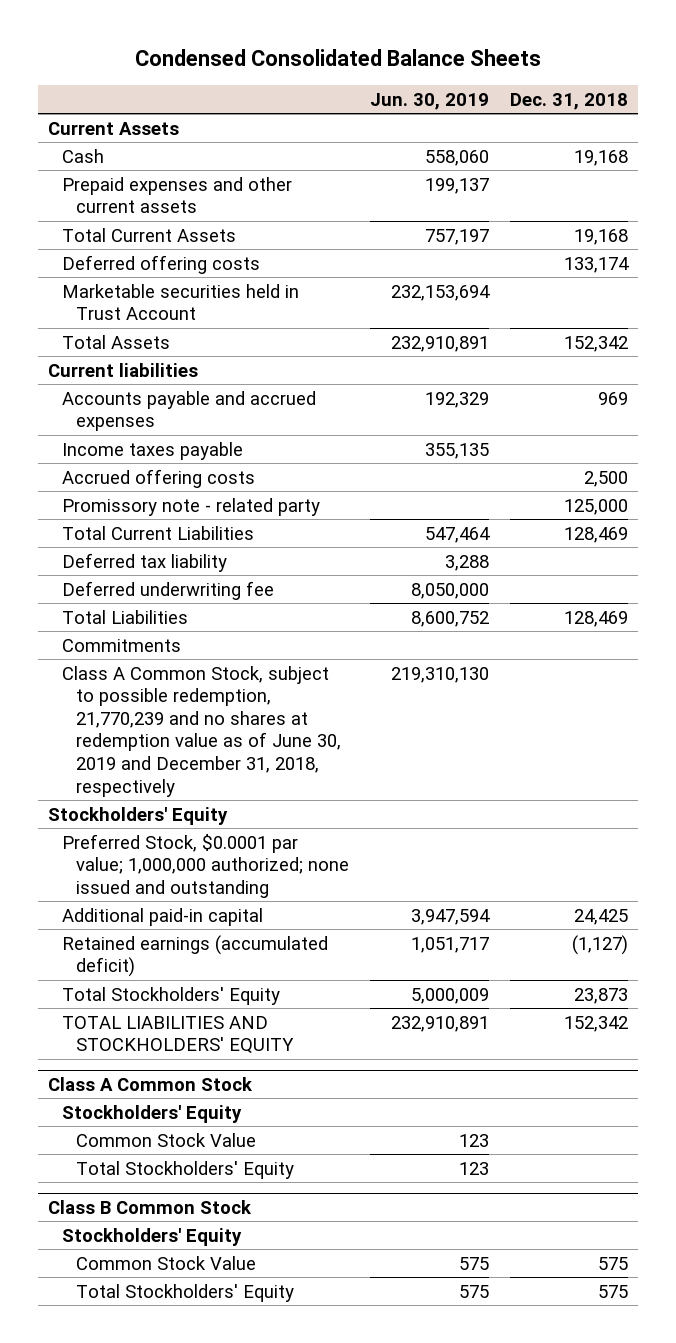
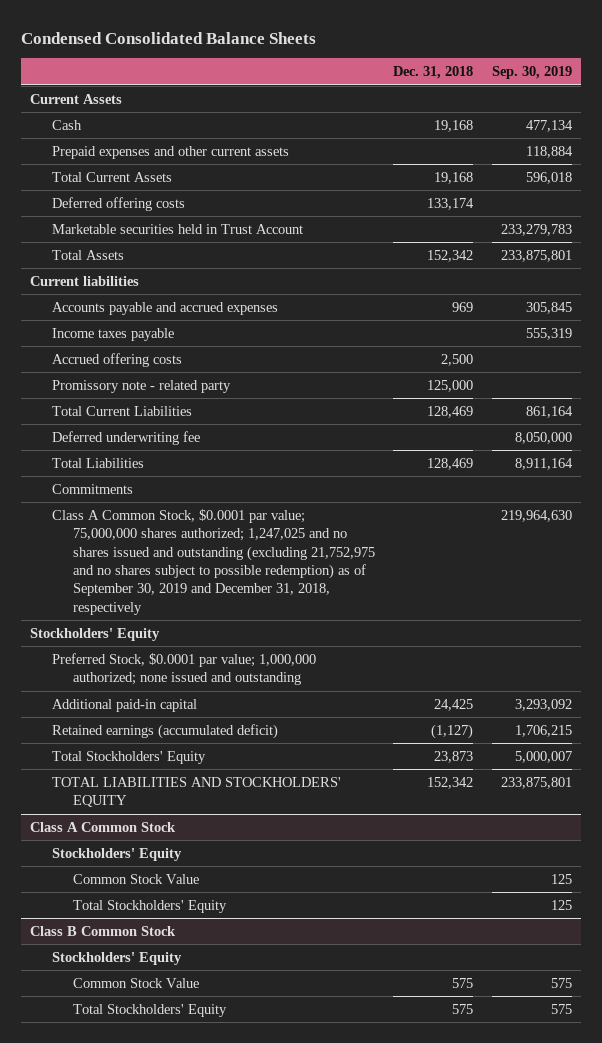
[369,92,489,110] Jun. 30, 2019 -> none
none -> [491,66,572,80] Sep. 30, 2019
[62,552,228,572] Deferred tax liability -> none
[62,665,342,797] Class A Common Stock, subject to possible redemption, 21,770,239 and no shares at redemption value as of June 30, 2019 and December 31, 2018, respectively -> [51,508,376,615] Class A Common Stock, $0.0001 par value; 75,000,000 shares authorized; 1,247,025 and no shares issued and outstanding (excluding 21,752,975 and no shares subject to possible redemption) as of September 30, 2019 and December 31, 2018, respectively

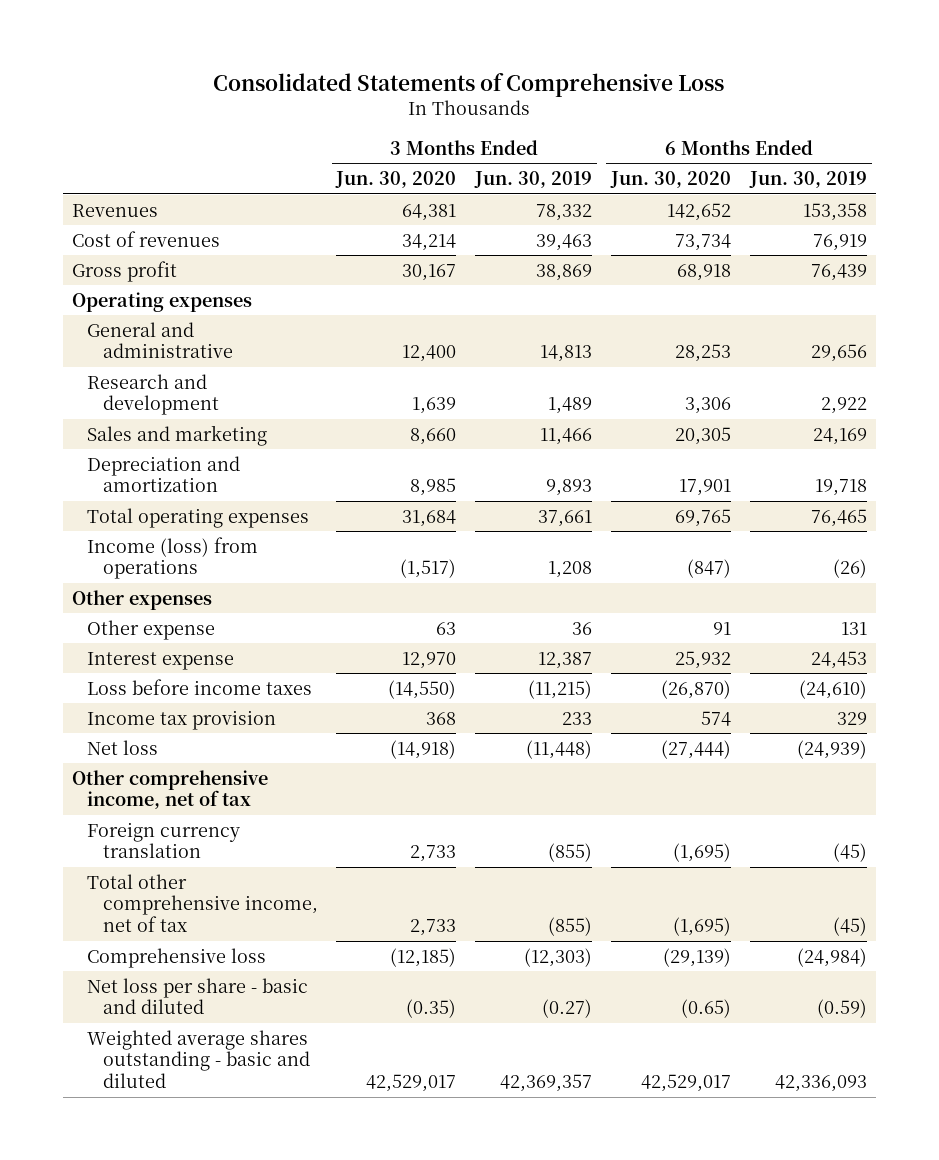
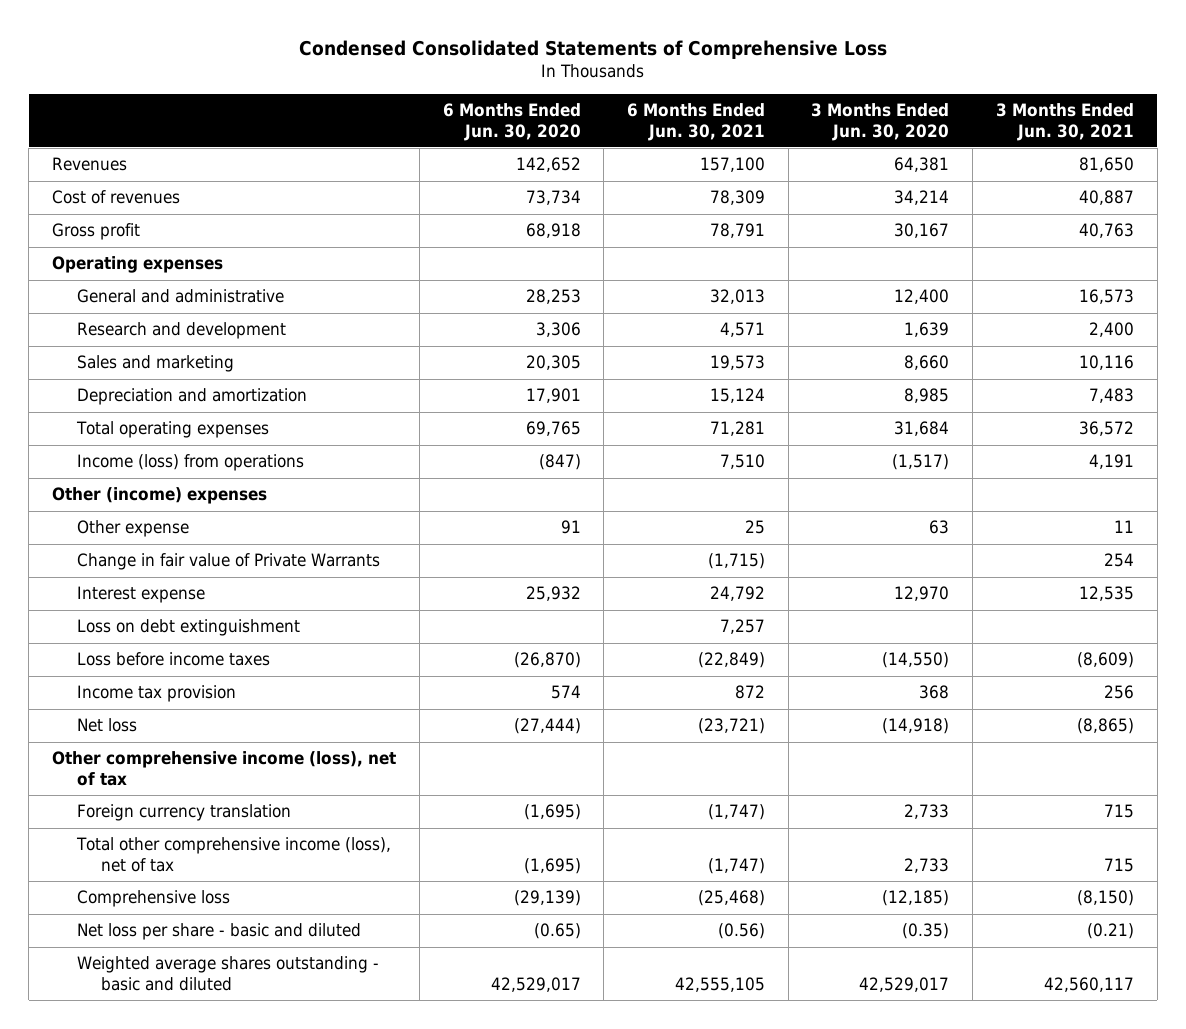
[213,72,725,97] Consolidated Statements of Comprehensive Loss -> [299,39,888,59] Condensed Consolidated Statements of Comprehensive Loss
[474,171,593,189] Jun. 30, 2019 -> none
[748,171,867,189] Jun. 30, 2019 -> none
none -> [627,102,766,141] 6 Months Ended Jun. 30, 2021
none -> [995,102,1134,141] 3 Months Ended Jun. 30, 2021
[72,589,213,610] Other expenses -> [52,487,268,505] Other (income) expenses
none -> [76,553,380,571] Change in fair value of Private Warrants
none -> [76,619,300,637] Loss on debt extinguishment
[72,769,269,810] Other comprehensive income, net of tax -> [52,751,397,786] Other comprehensive income (loss), net of tax
[87,873,318,933] Total other comprehensive income, net of tax -> [75,837,391,872] Total other comprehensive income (loss), net of tax

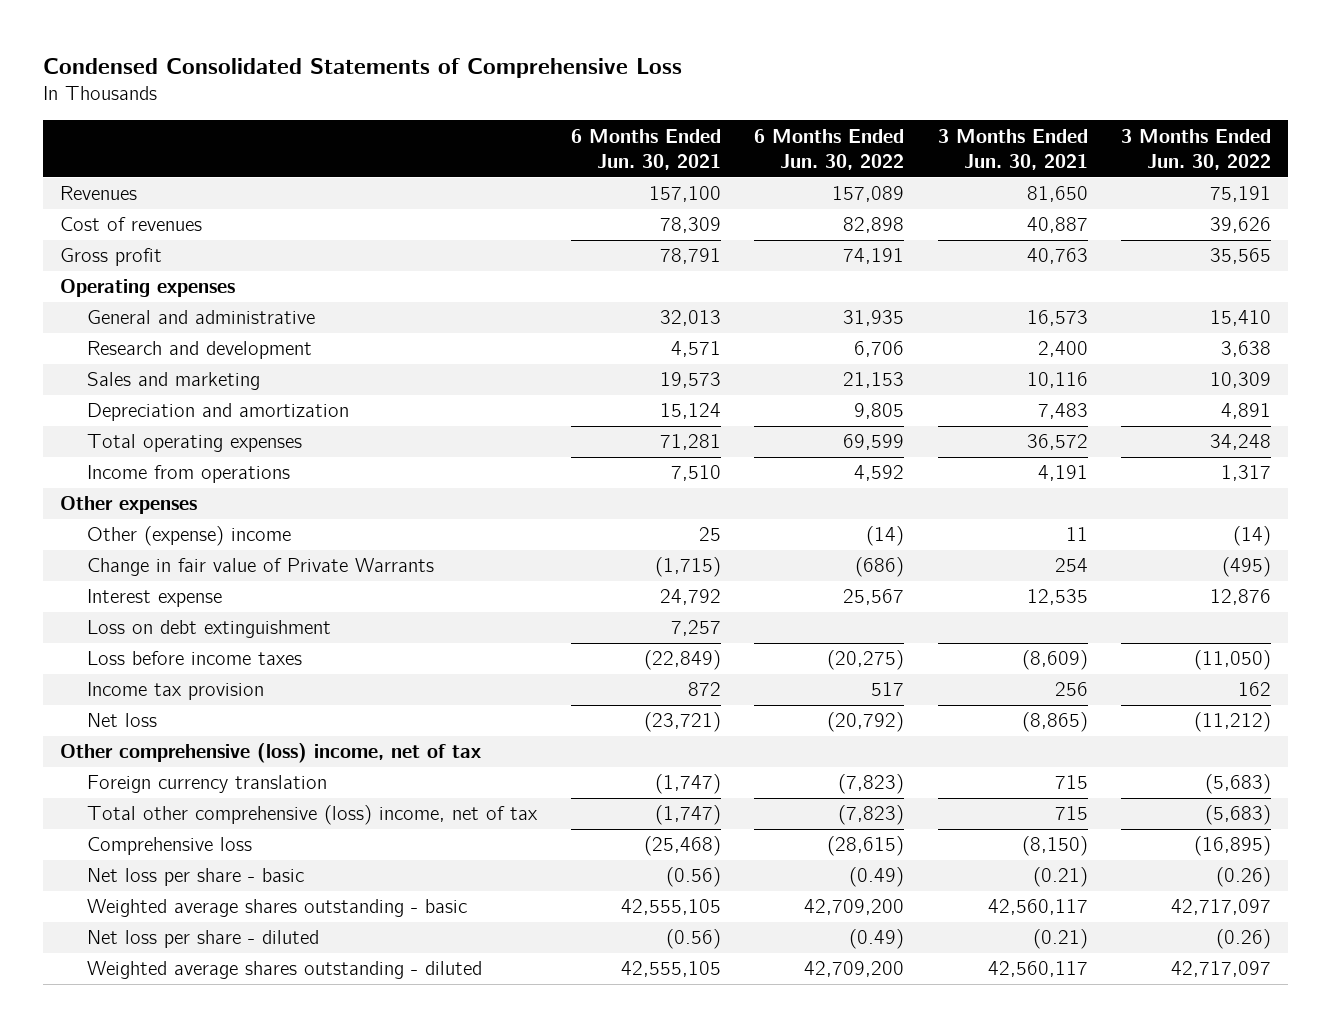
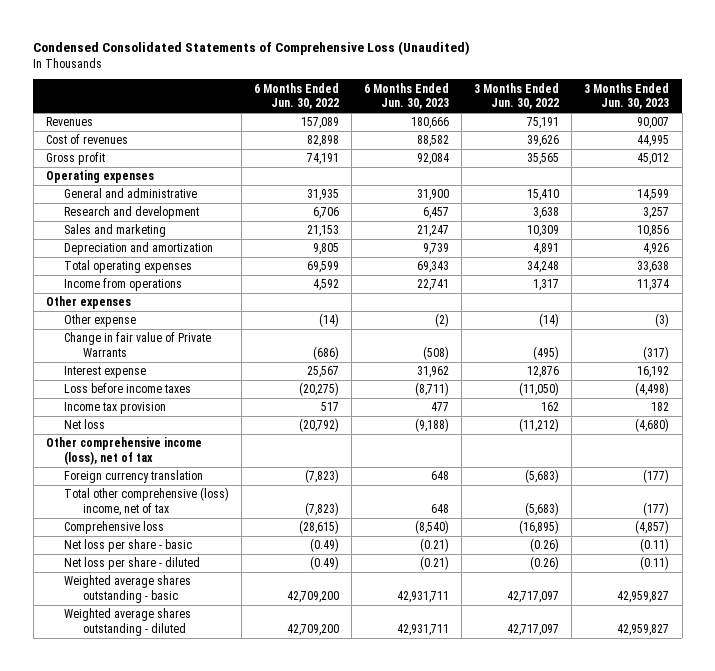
[43,57,683,78] Condensed Consolidated Statements of Comprehensive Loss -> [33,40,471,55] Condensed Consolidated Statements of Comprehensive Loss (Unaudited)
[570,128,721,171] 6 Months Ended Jun. 30, 2021 -> none
[937,128,1088,171] 3 Months Ended Jun. 30, 2021 -> none
none -> [364,82,450,110] 6 Months Ended Jun. 30, 2023
none -> [584,82,670,110] 3 Months Ended Jun. 30, 2023
[87,526,292,547] Other (expense) income -> [64,314,137,328] Other expense
[87,620,332,639] Loss on debt extinguishment -> none
[59,743,481,764] Other comprehensive (loss) income, net of tax -> [45,437,202,465] Other comprehensive income (loss), net of tax
[87,899,468,918] Weighted average shares outstanding - basic -> [64,575,192,603] Weighted average shares outstanding - basic

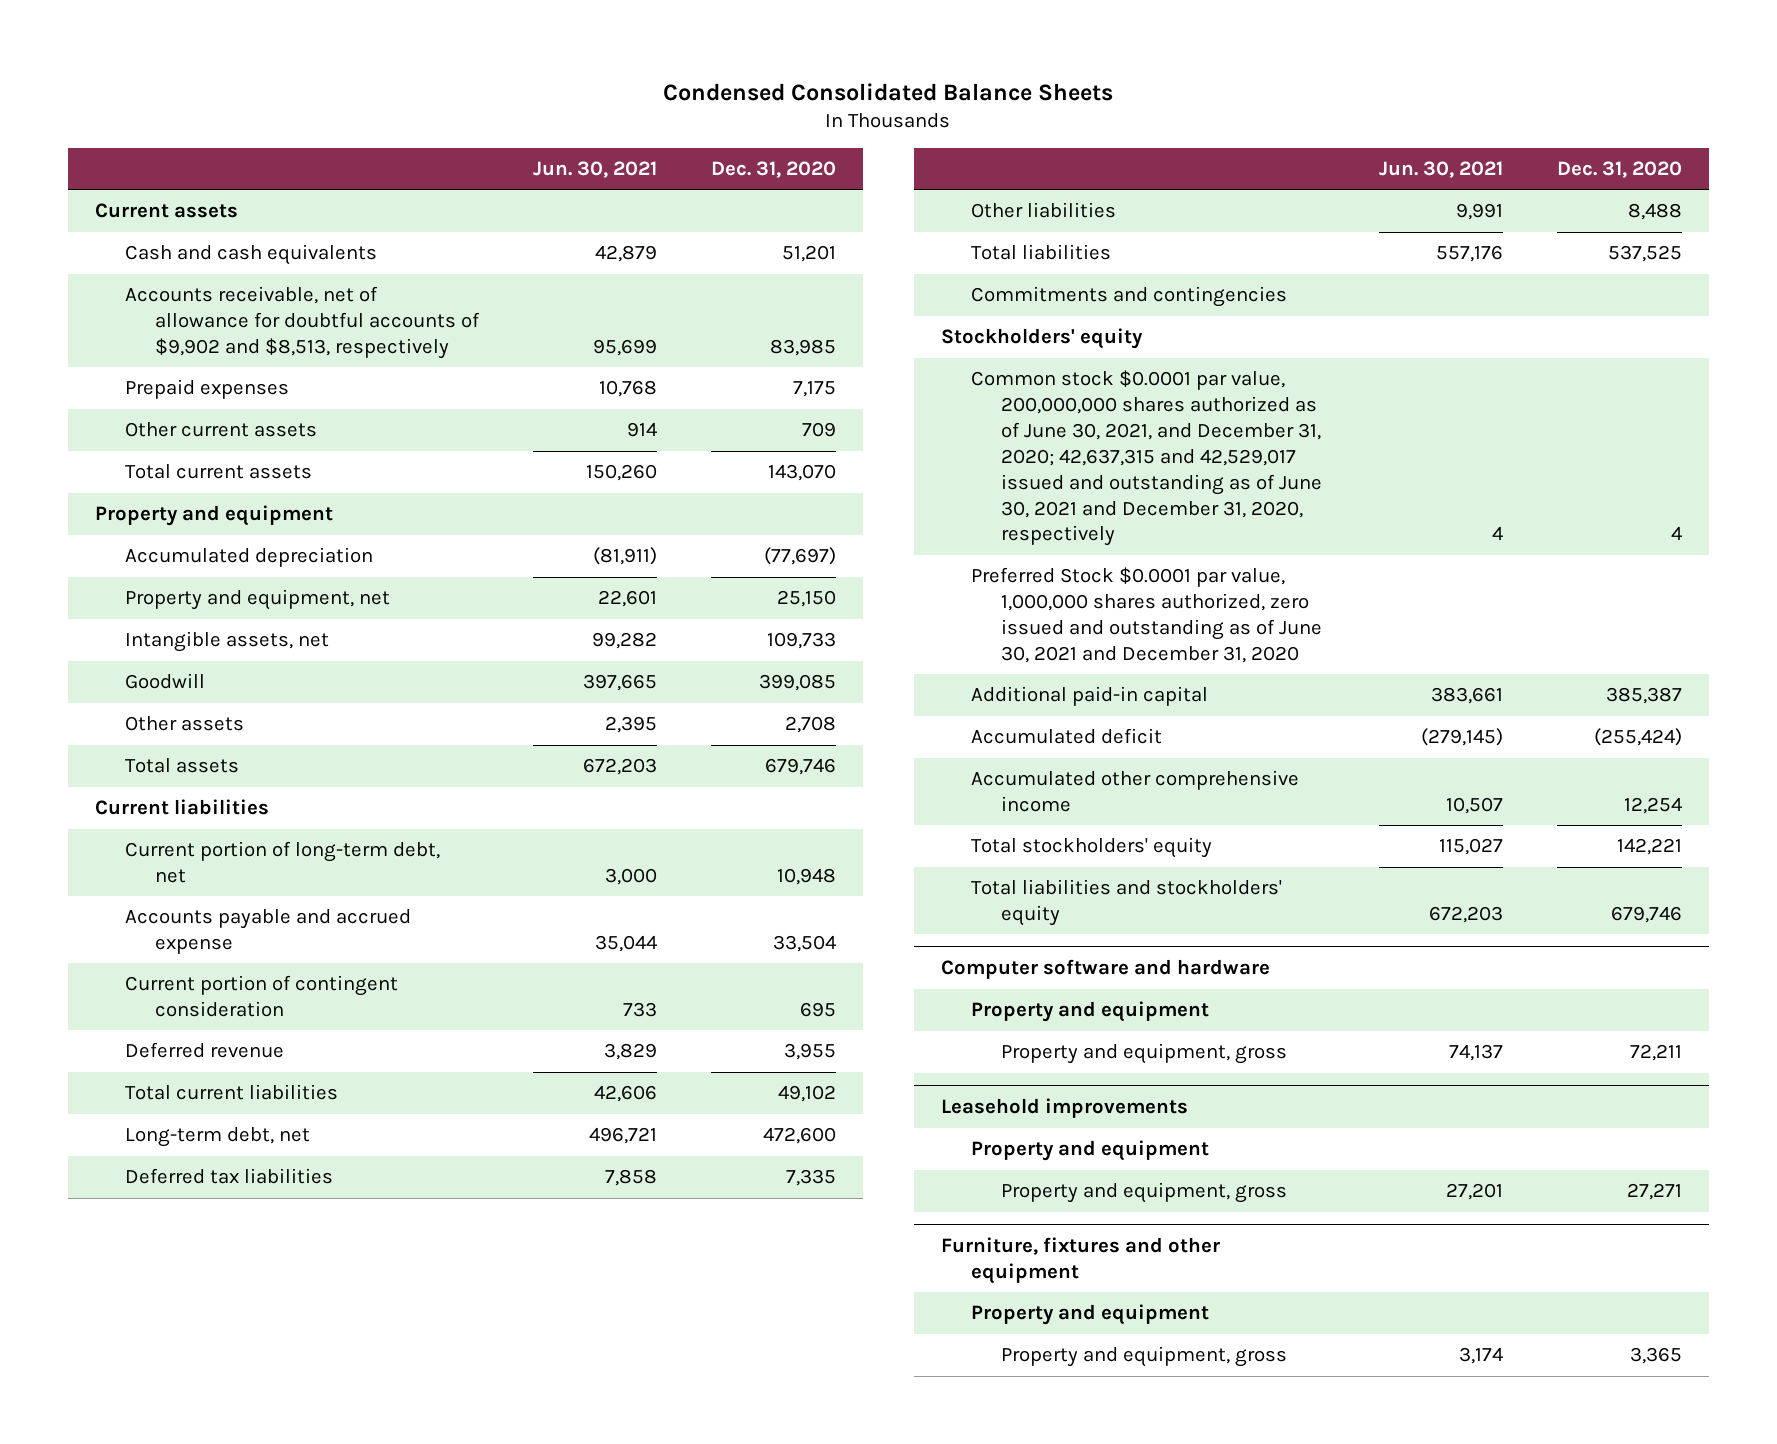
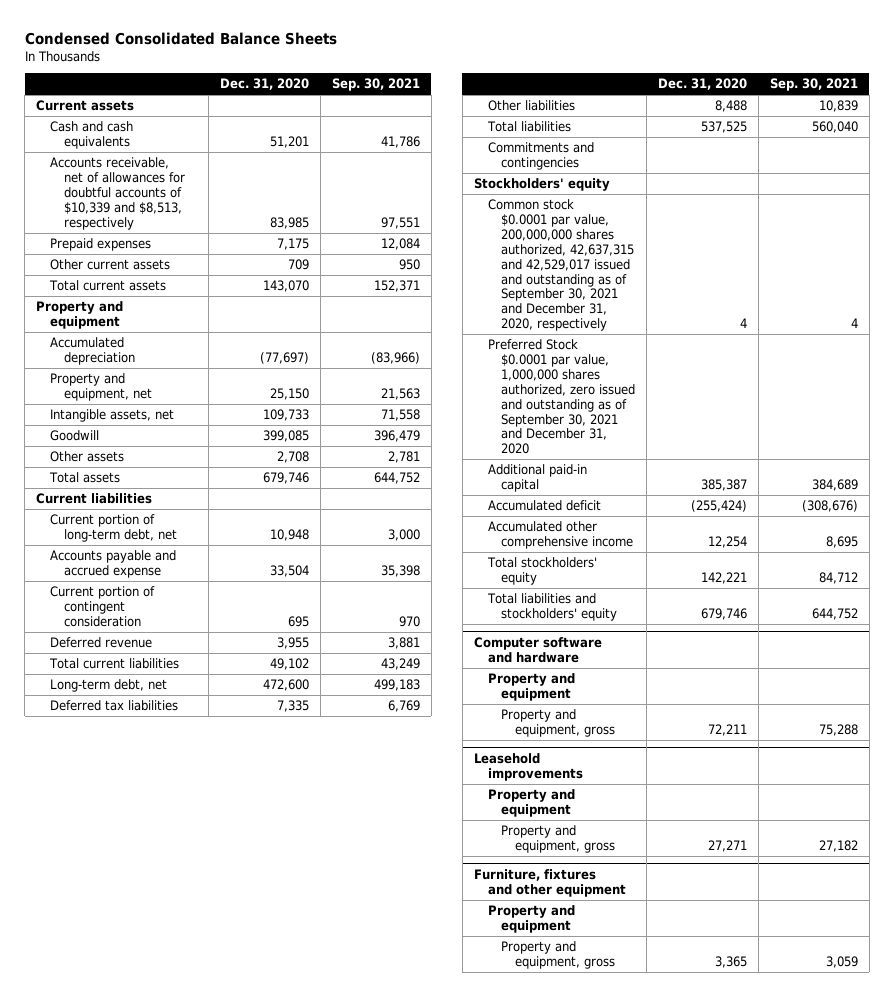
[533,160,658,178] Jun. 30, 2021 -> none
none -> [331,78,420,92] Sep. 30, 2021
[125,286,481,359] Accounts receivable, net of allowance for doubtful accounts of $9,902 and $8,513, respectively -> [49,157,185,230] Accounts receivable, net of allowances for doubtful accounts of $10,339 and $8,513, respectively
[970,370,1322,547] Common stock $0.0001 par value, 200,000,000 shares authorized as of June 30, 2021, and December 31, 2020; 42,637,315 and 42,529,017 issued and outstanding as of June 30, 2021 and December 31, 2020, respectively -> [487,199,635,332] Common stock $0.0001 par value, 200,000,000 shares authorized, 42,637,315 and 42,529,017 issued and outstanding as of September 30, 2021 and December 31, 2020, respectively
[970,567,1322,663] Preferred Stock $0.0001 par value, 1,000,000 shares authorized, zero issued and outstanding as of June 30, 2021 and December 31, 2020 -> [487,339,636,455] Preferred Stock $0.0001 par value, 1,000,000 shares authorized, zero issued and outstanding as of September 30, 2021 and December 31, 2020

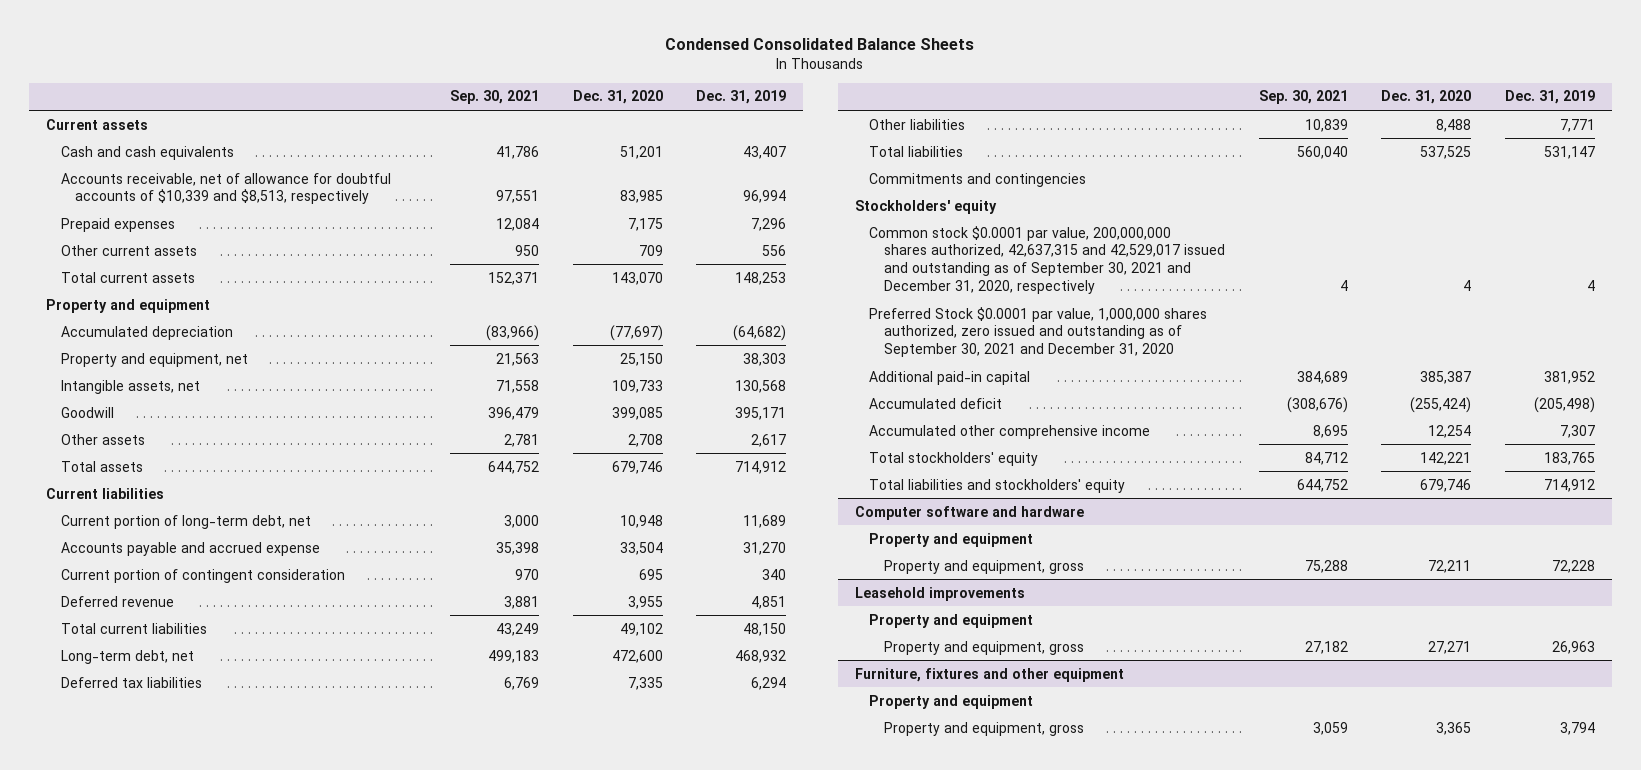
none -> [696,90,787,105] Dec. 31, 2019
[49,157,185,230] Accounts receivable, net of allowances for doubtful accounts of $10,339 and $8,513, respectively -> [60,172,391,205] Accounts receivable, net of allowance for doubtful accounts of $10,339 and $8,513, respectively

